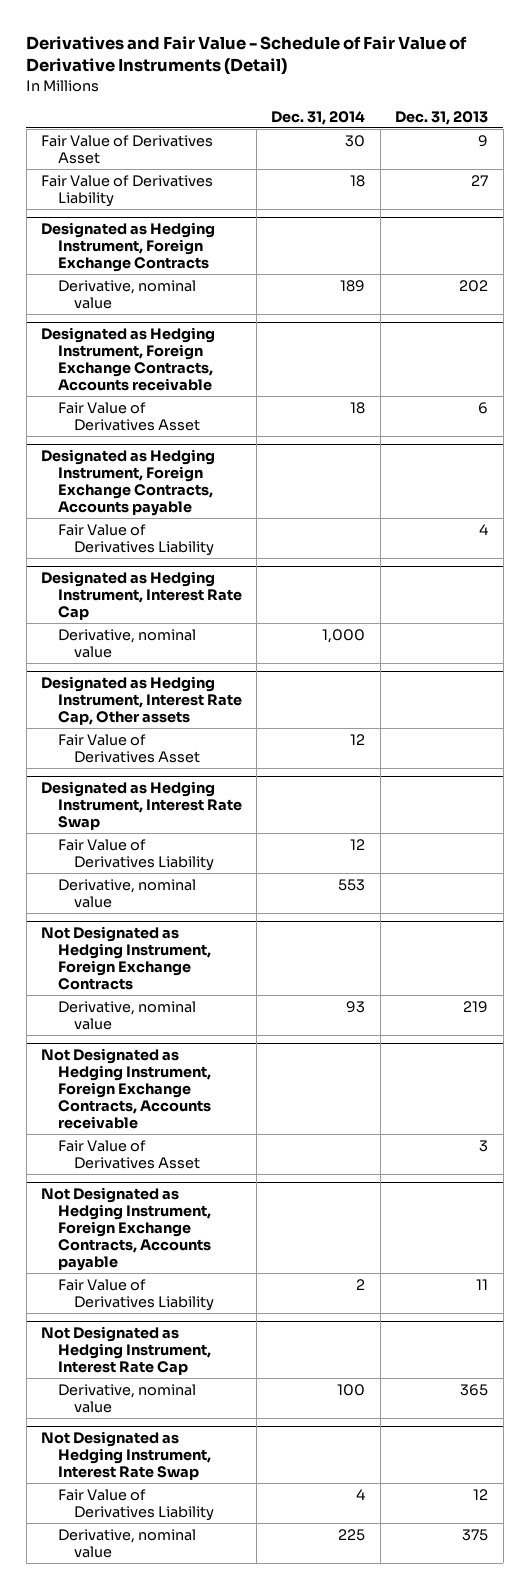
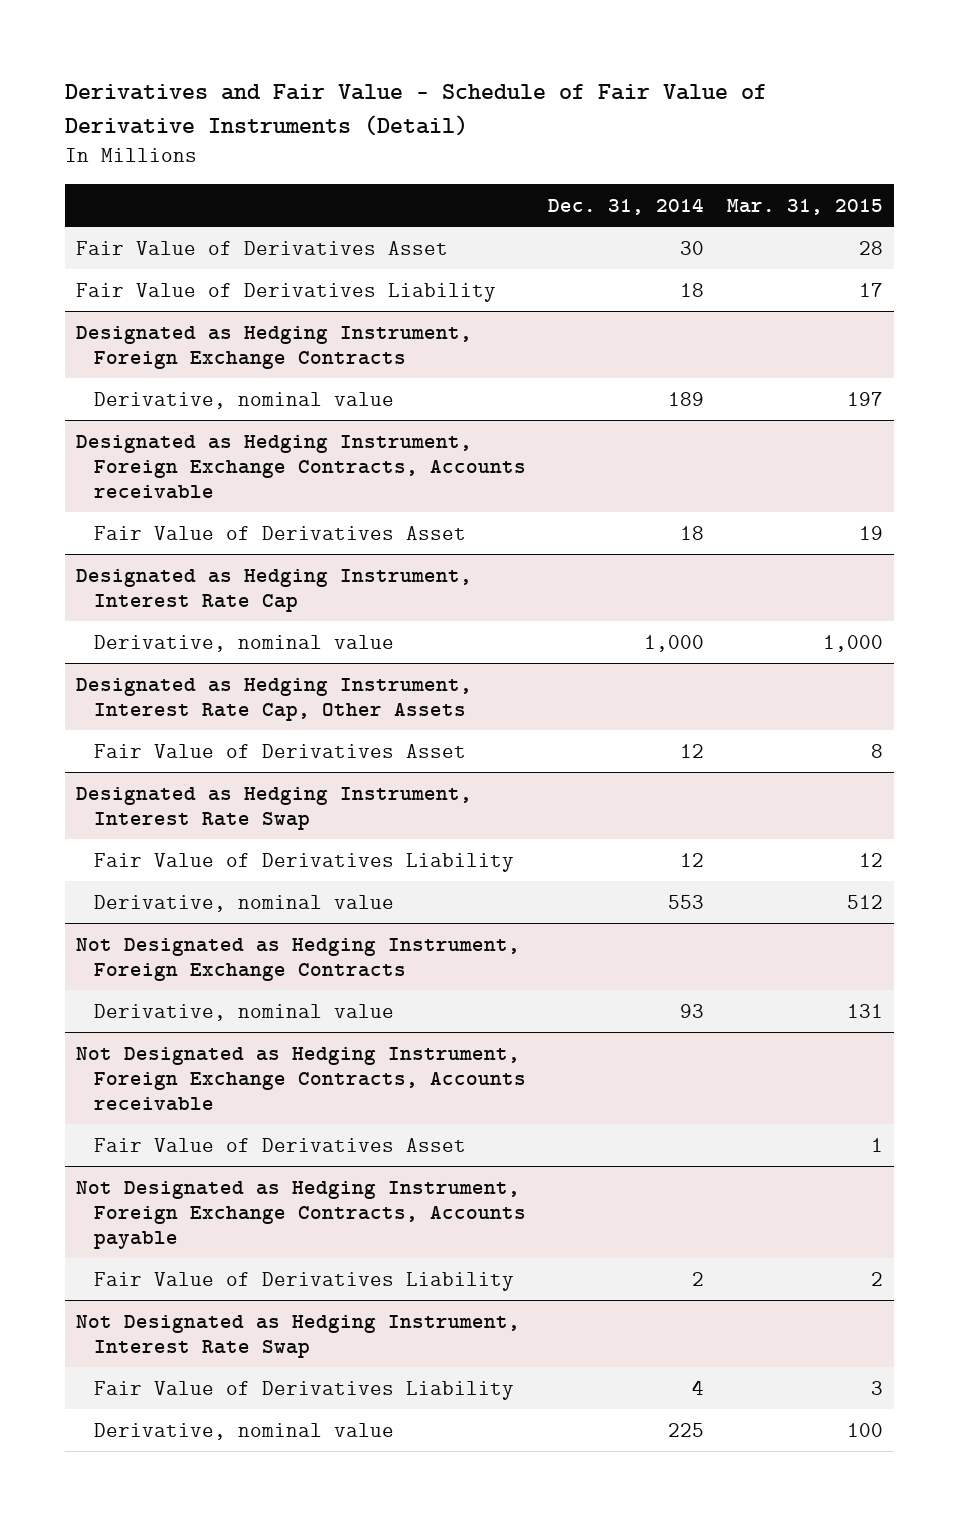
[395,110,489,125] Dec. 31, 2013 -> none
none -> [726,198,883,215] Mar. 31, 2015
[41,449,216,517] Designated as Hedging Instrument, Foreign Exchange Contracts, Accounts payable -> none
[57,523,214,556] Fair Value of Derivatives Liability -> none
[41,676,242,726] Designated as Hedging Instrument, Interest Rate Cap, Other assets -> [75,677,472,721] Designated as Hedging Instrument, Interest Rate Cap, Other Assets
[41,1326,211,1376] Not Designated as Hedging Instrument, Interest Rate Cap -> none
[57,1383,196,1413] Derivative, nominal value -> none

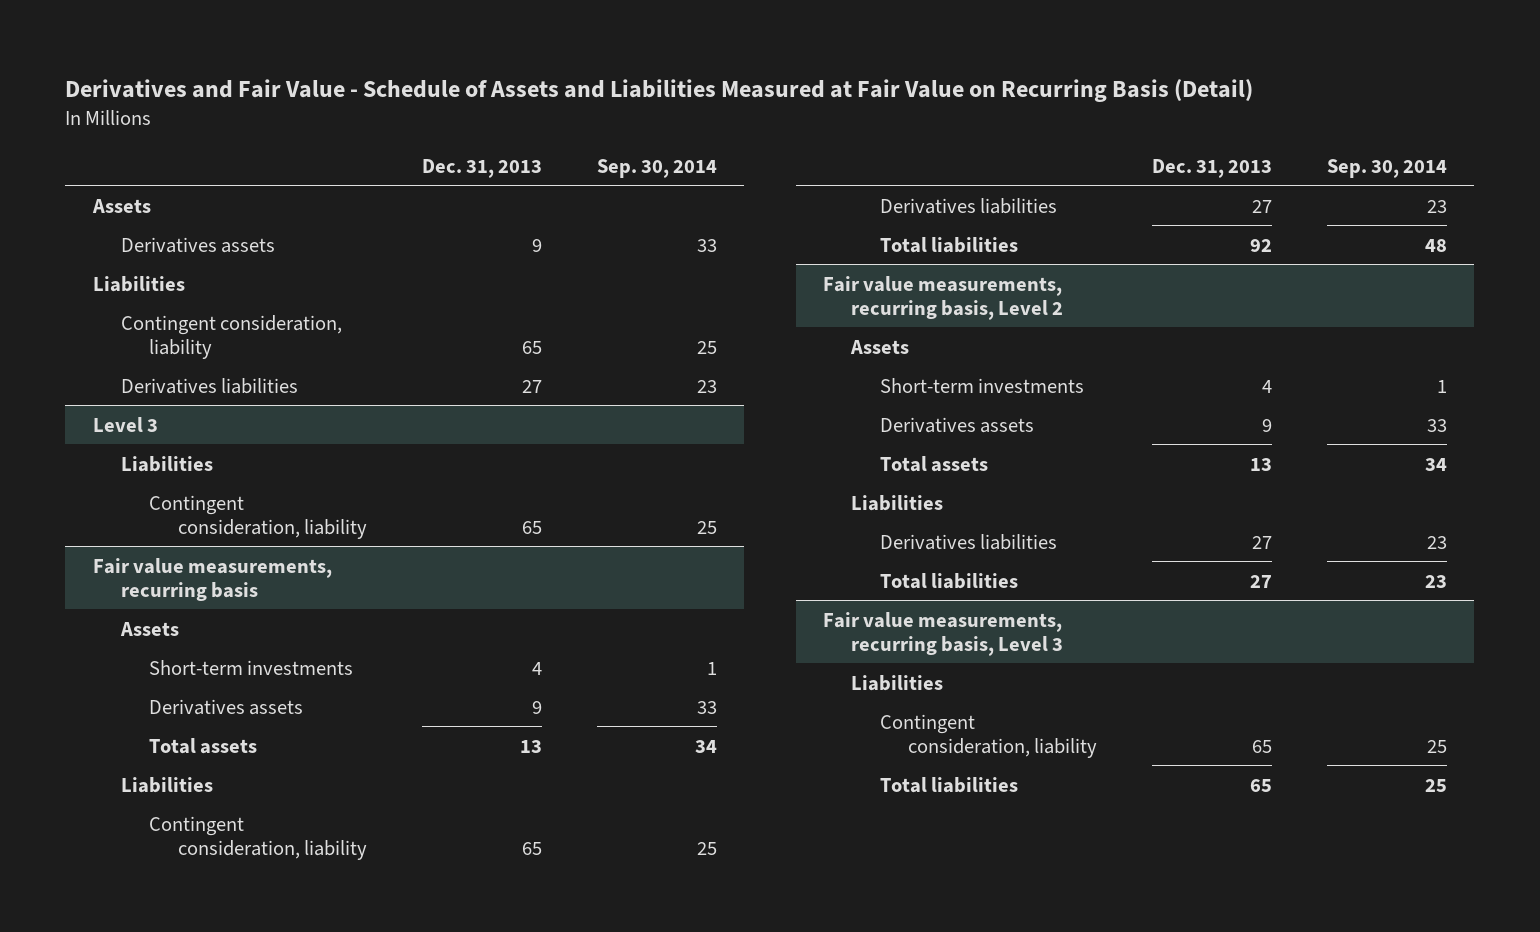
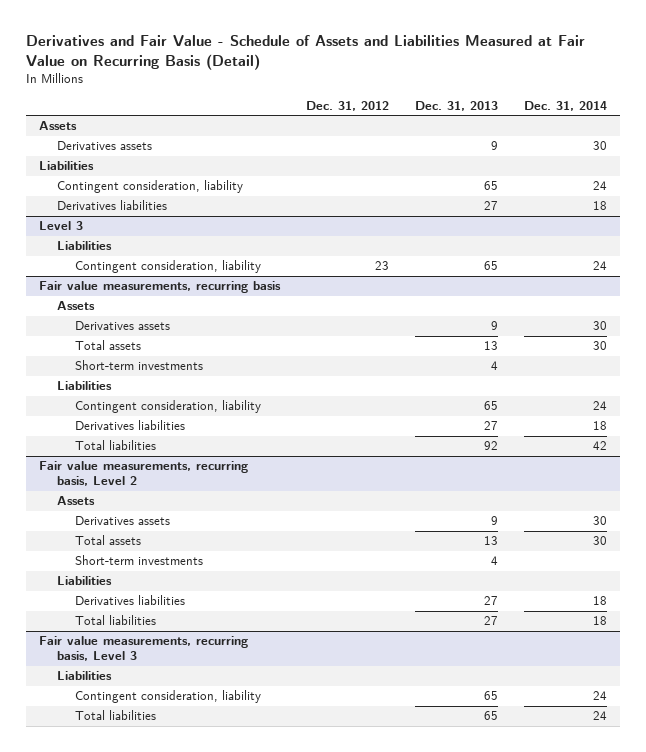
[596,158,717,178] Sep. 30, 2014 -> none
none -> [305,100,389,111] Dec. 31, 2012
none -> [523,100,607,111] Dec. 31, 2014
[149,659,354,675] Short-term investments -> [75,360,204,371] Short-term investments
[879,377,1084,393] Short-term investments -> [75,555,204,566] Short-term investments

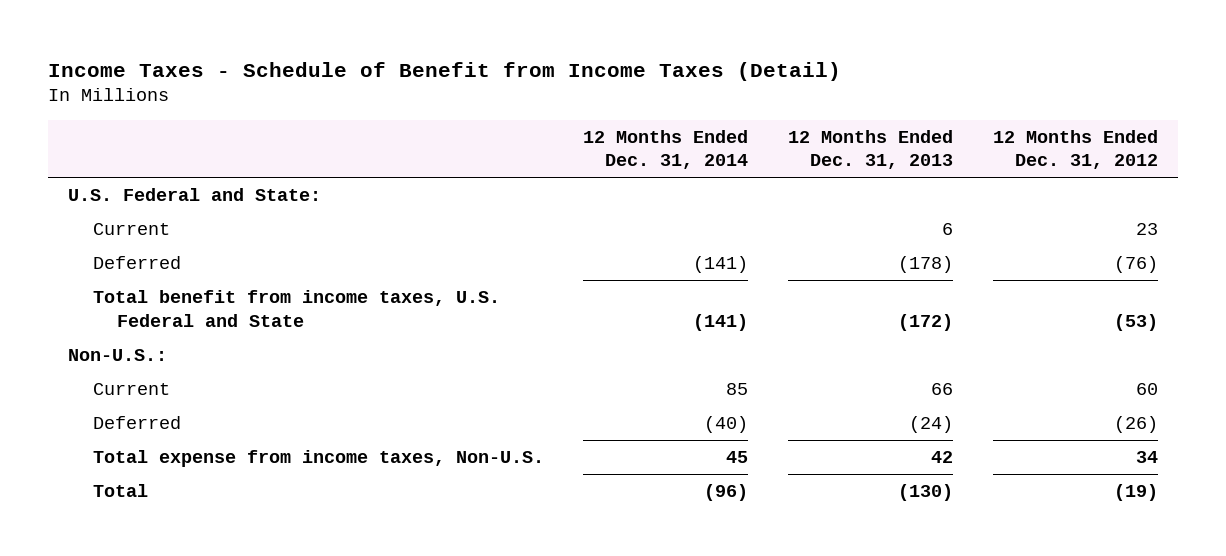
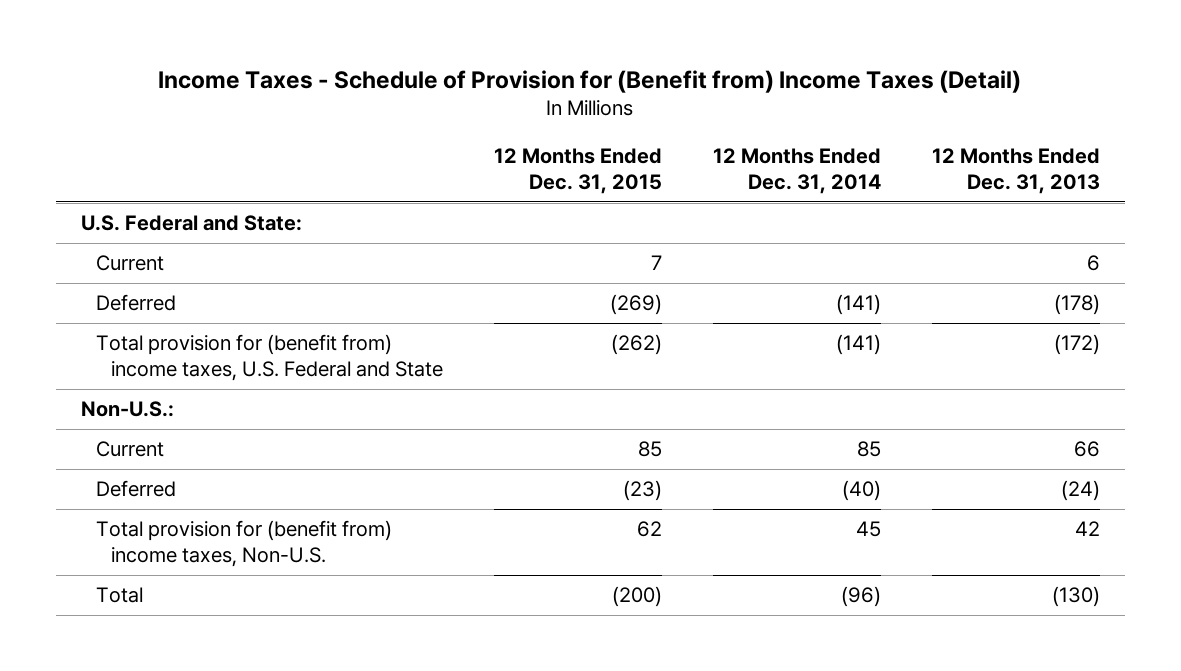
[48,61,842,81] Income Taxes - Schedule of Benefit from Income Taxes (Detail) -> [158,69,1022,93] Income Taxes - Schedule of Provision for (Benefit from) Income Taxes (Detail)
[992,129,1158,170] 12 Months Ended Dec. 31, 2012 -> none
none -> [494,148,663,195] 12 Months Ended Dec. 31, 2015
[92,290,500,327] Total benefit from income taxes, U.S. Federal and State -> [96,334,444,382] Total provision for (benefit from) income taxes, U.S. Federal and State
[92,450,544,468] Total expense from income taxes, Non-U.S. -> [96,520,393,568] Total provision for (benefit from) income taxes, Non-U.S.

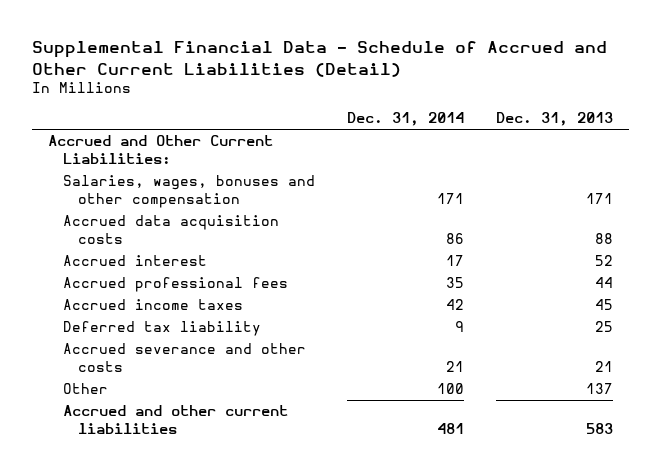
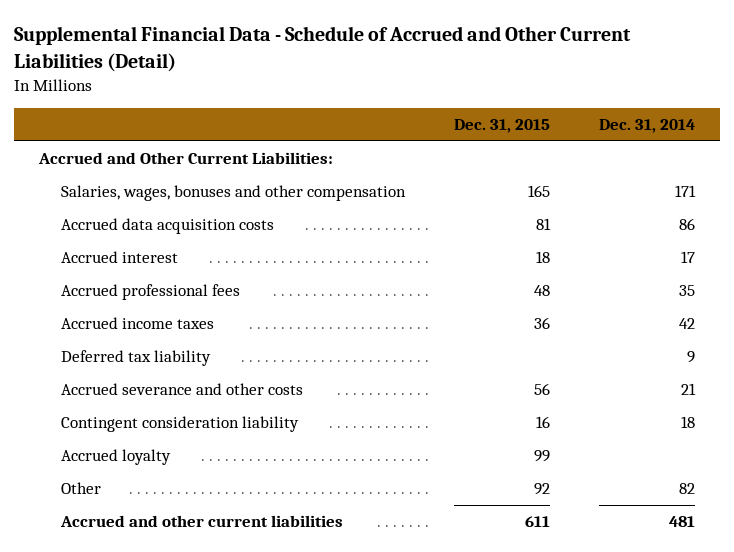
[495,112,613,127] Dec. 31, 2013 -> none
none -> [454,119,551,134] Dec. 31, 2015
none -> [60,416,299,433] Contingent consideration liability
none -> [60,449,171,466] Accrued loyalty
[436,383,464,395] 100 -> [679,483,696,495] 82

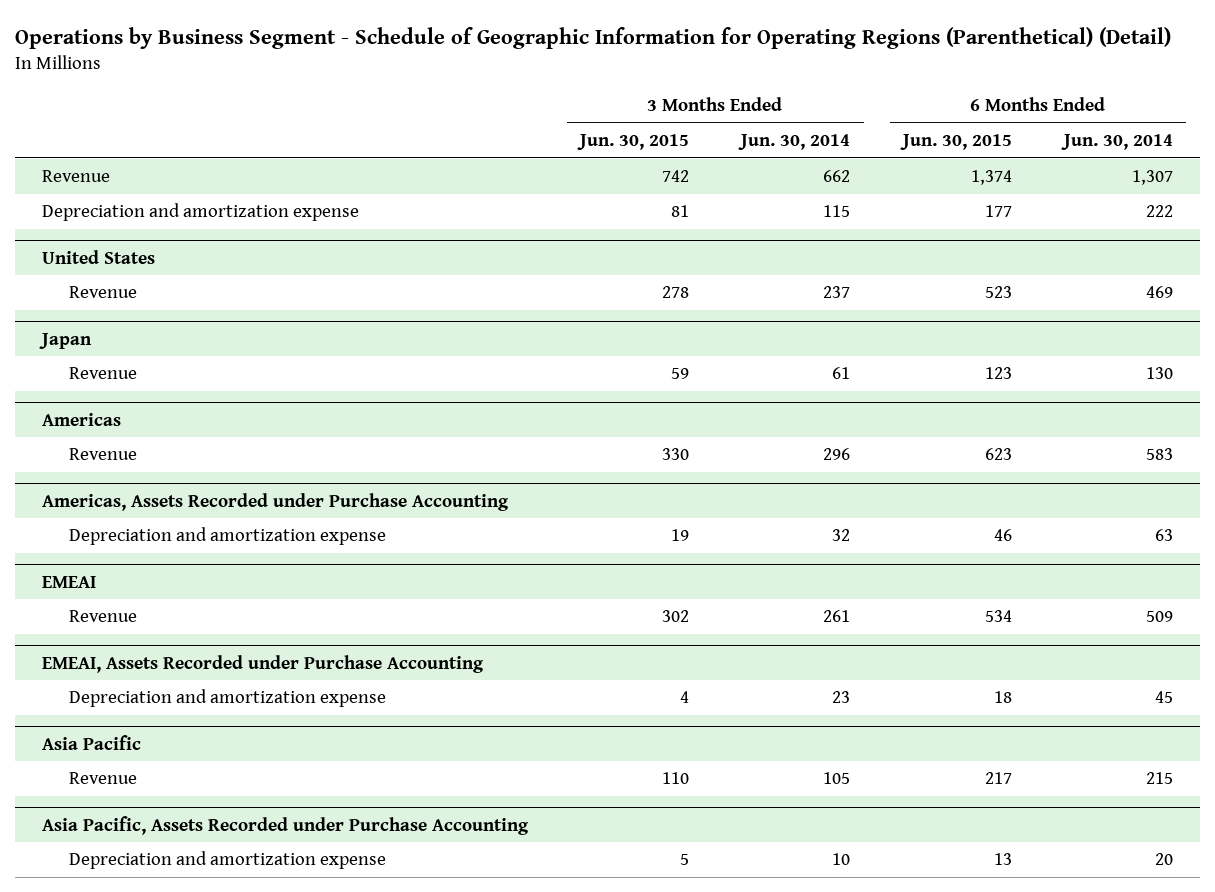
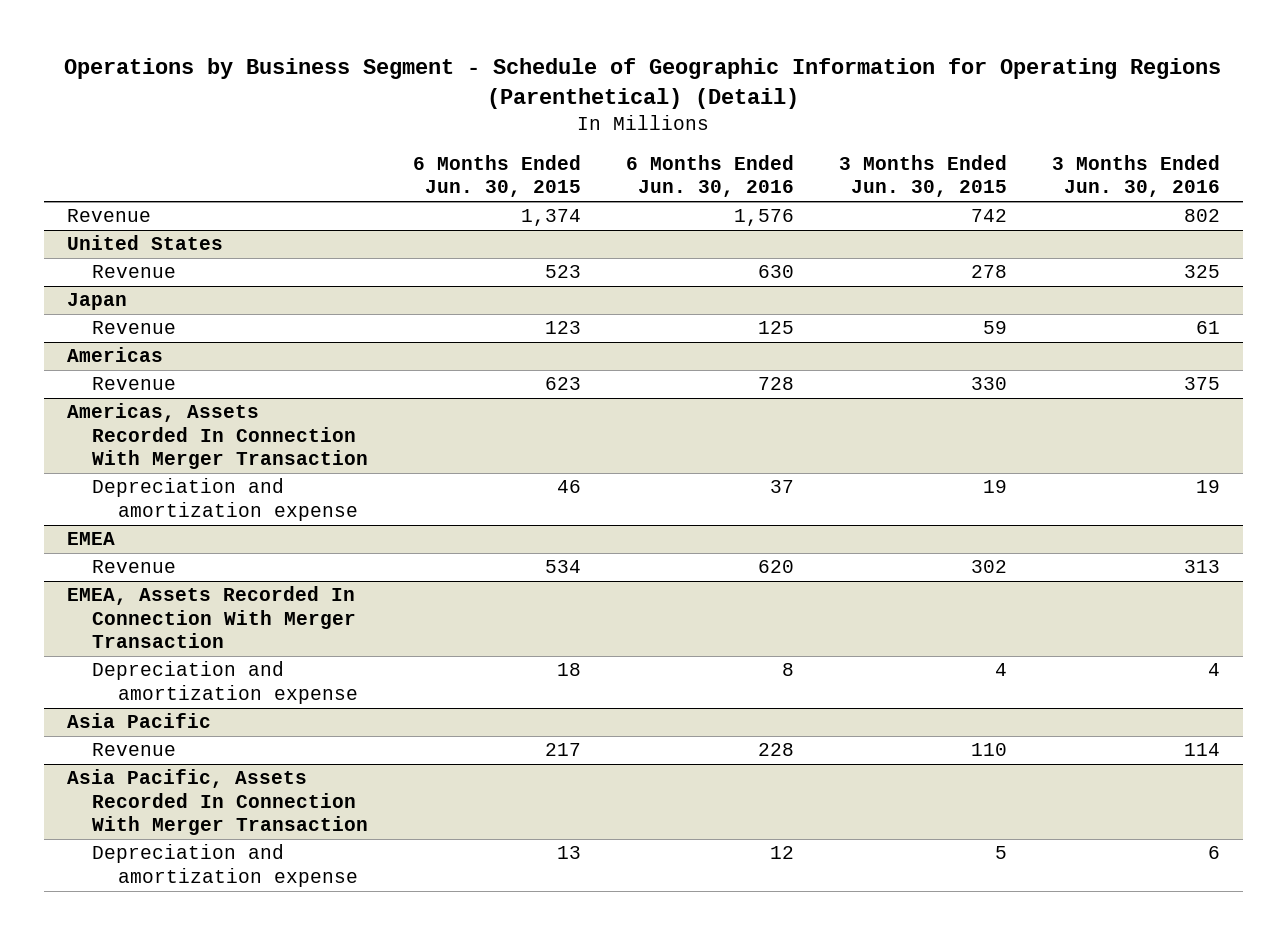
[738,134,851,151] Jun. 30, 2014 -> none
[1061,134,1174,151] Jun. 30, 2014 -> none
none -> [626,154,795,198] 6 Months Ended Jun. 30, 2016
none -> [1052,154,1221,198] 3 Months Ended Jun. 30, 2016
[41,203,359,222] Depreciation and amortization expense -> none
[41,492,509,511] Americas, Assets Recorded under Purchase Accounting -> none
none -> [66,403,369,470] Americas, Assets Recorded In Connection With Merger Transaction
[41,575,96,588] EMEAI -> [66,532,115,546] EMEA
[41,654,484,673] EMEAI, Assets Recorded under Purchase Accounting -> none
none -> [66,586,357,649] EMEA, Assets Recorded In Connection With Merger Transaction
[41,815,529,835] Asia Pacific, Assets Recorded under Purchase Accounting -> none
none -> [66,769,369,836] Asia Pacific, Assets Recorded In Connection With Merger Transaction

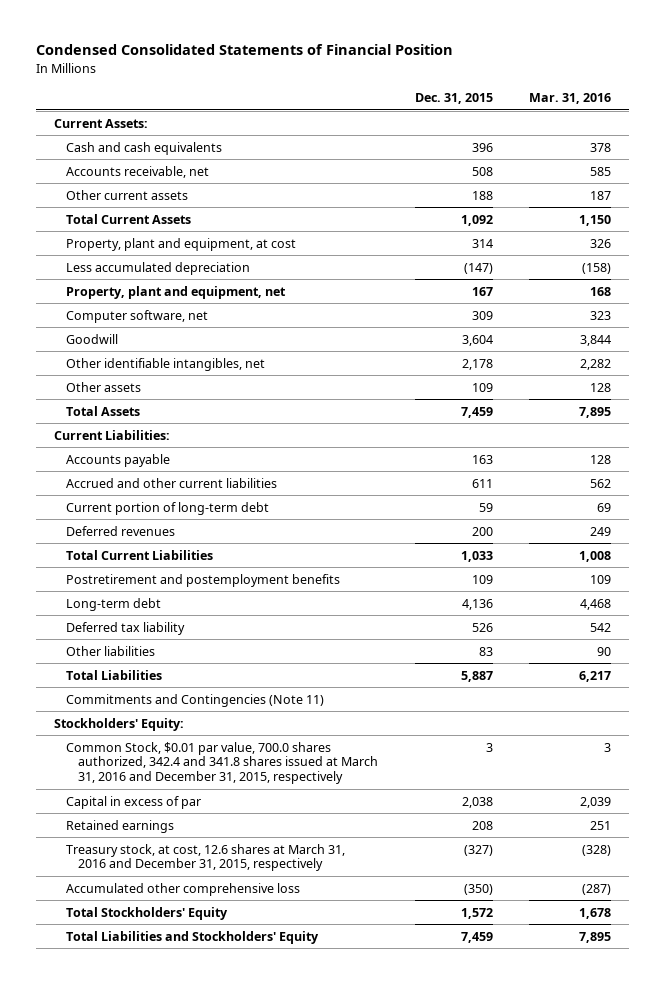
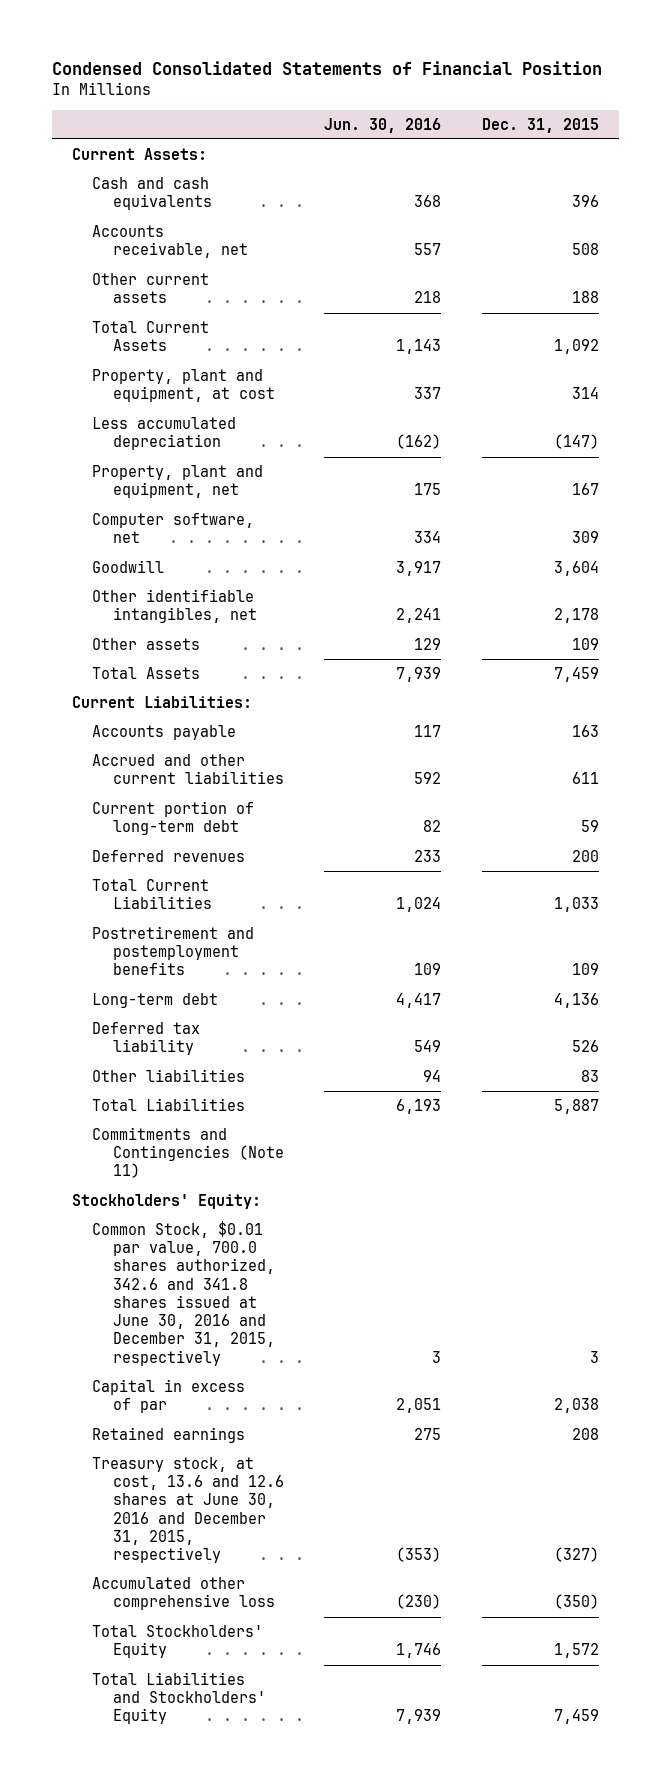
[529,92,612,104] Mar. 31, 2016 -> none
none -> [324,117,442,133] Jun. 30, 2016
[66,741,379,785] Common Stock, $0.01 par value, 700.0 shares authorized, 342.4 and 341.8 shares issued at March 31, 2016 and December 31, 2015, respectively -> [92,1221,275,1366] Common Stock, $0.01 par value, 700.0 shares authorized, 342.6 and 341.8 shares issued at June 30, 2016 and December 31, 2015, respectively
[66,843,346,872] Treasury stock, at cost, 12.6 shares at March 31, 2016 and December 31, 2015, respectively -> [92,1457,284,1564] Treasury stock, at cost, 13.6 and 12.6 shares at June 30, 2016 and December 31, 2015, respectively

